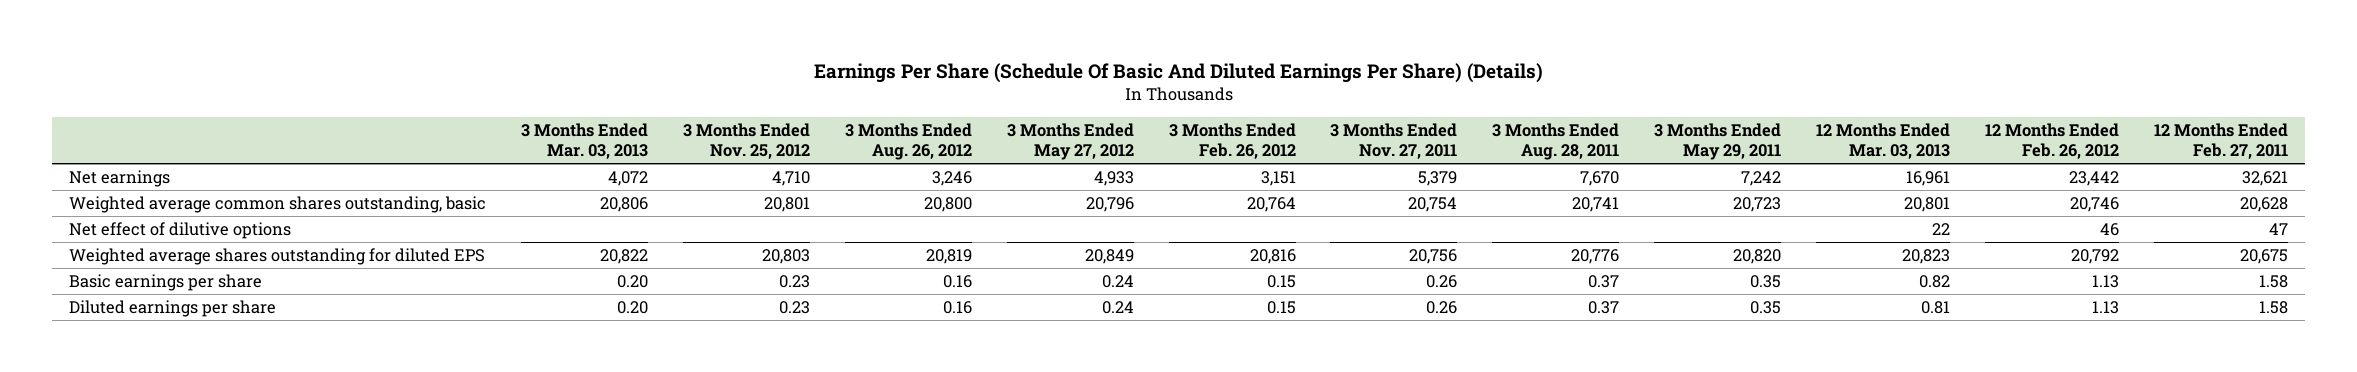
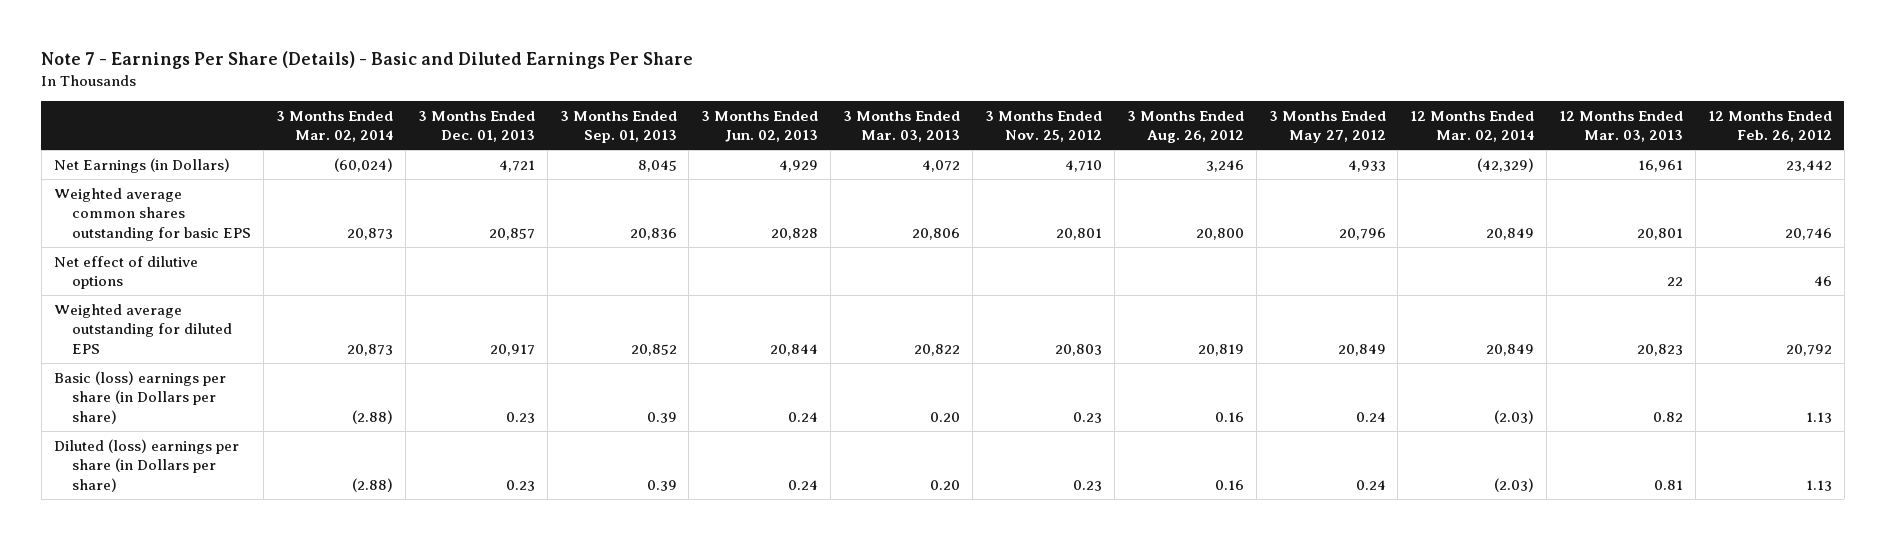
[813,62,1543,83] Earnings Per Share (Schedule Of Basic And Diluted Earnings Per Share) (Details) -> [41,50,694,69] Note 7 - Earnings Per Share (Details) - Basic and Diluted Earnings Per Share
[1168,122,1296,159] 3 Months Ended Feb. 26, 2012 -> none
[1330,122,1458,159] 3 Months Ended Nov. 27, 2011 -> none
[1492,122,1620,160] 3 Months Ended Aug. 28, 2011 -> none
[1654,122,1782,160] 3 Months Ended May 29, 2011 -> none
[2153,122,2288,159] 12 Months Ended Feb. 27, 2011 -> none
none -> [275,110,393,142] 3 Months Ended Mar. 02, 2014
none -> [417,110,535,142] 3 Months Ended Dec. 01, 2013
none -> [559,110,677,143] 3 Months Ended Sep. 01, 2013
none -> [701,110,819,142] 3 Months Ended Jun. 02, 2013
none -> [1410,110,1535,142] 12 Months Ended Mar. 02, 2014
[69,170,171,188] Net earnings -> [53,157,230,173] Net Earnings (in Dollars)
[69,196,487,214] Weighted average common shares outstanding, basic -> [53,187,252,241] Weighted average common shares outstanding for basic EPS
[69,248,486,266] Weighted average shares outstanding for diluted EPS -> [53,303,233,354] Weighted average outstanding for diluted EPS
[69,274,263,292] Basic earnings per share -> [53,370,226,424] Basic (loss) earnings per share (in Dollars per share)
[69,300,277,318] Diluted earnings per share -> [53,438,239,492] Diluted (loss) earnings per share (in Dollars per share)

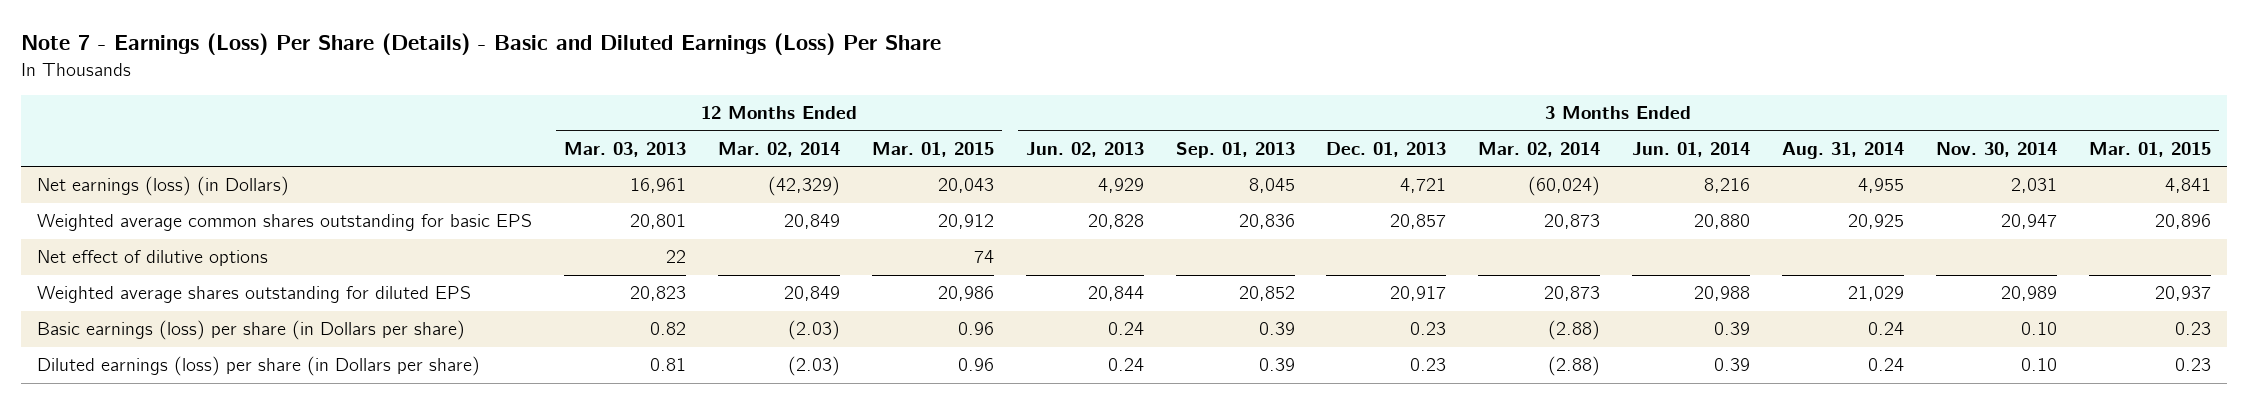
[41,50,694,69] Note 7 - Earnings Per Share (Details) - Basic and Diluted Earnings Per Share -> [21,33,942,56] Note 7 - Earnings (Loss) Per Share (Details) - Basic and Diluted Earnings (Loss) Per Share
[843,110,961,142] 3 Months Ended Mar. 03, 2013 -> none
[984,110,1102,142] 3 Months Ended Nov. 25, 2012 -> none
[1126,110,1244,143] 3 Months Ended Aug. 26, 2012 -> none
[1268,110,1386,143] 3 Months Ended May 27, 2012 -> none
[1707,110,1832,142] 12 Months Ended Feb. 26, 2012 -> none
none -> [871,141,994,157] Mar. 01, 2015
none -> [1632,141,1751,157] Jun. 01, 2014
none -> [1782,141,1905,159] Aug. 31, 2014
none -> [1936,141,2058,157] Nov. 30, 2014
none -> [2088,141,2211,157] Mar. 01, 2015
[53,157,230,173] Net Earnings (in Dollars) -> [37,176,290,197] Net earnings (loss) (in Dollars)
[53,303,233,354] Weighted average outstanding for diluted EPS -> [37,286,472,304] Weighted average shares outstanding for diluted EPS
[53,370,226,424] Basic (loss) earnings per share (in Dollars per share) -> [37,320,466,341] Basic earnings (loss) per share (in Dollars per share)
[53,438,239,492] Diluted (loss) earnings per share (in Dollars per share) -> [37,356,481,377] Diluted earnings (loss) per share (in Dollars per share)

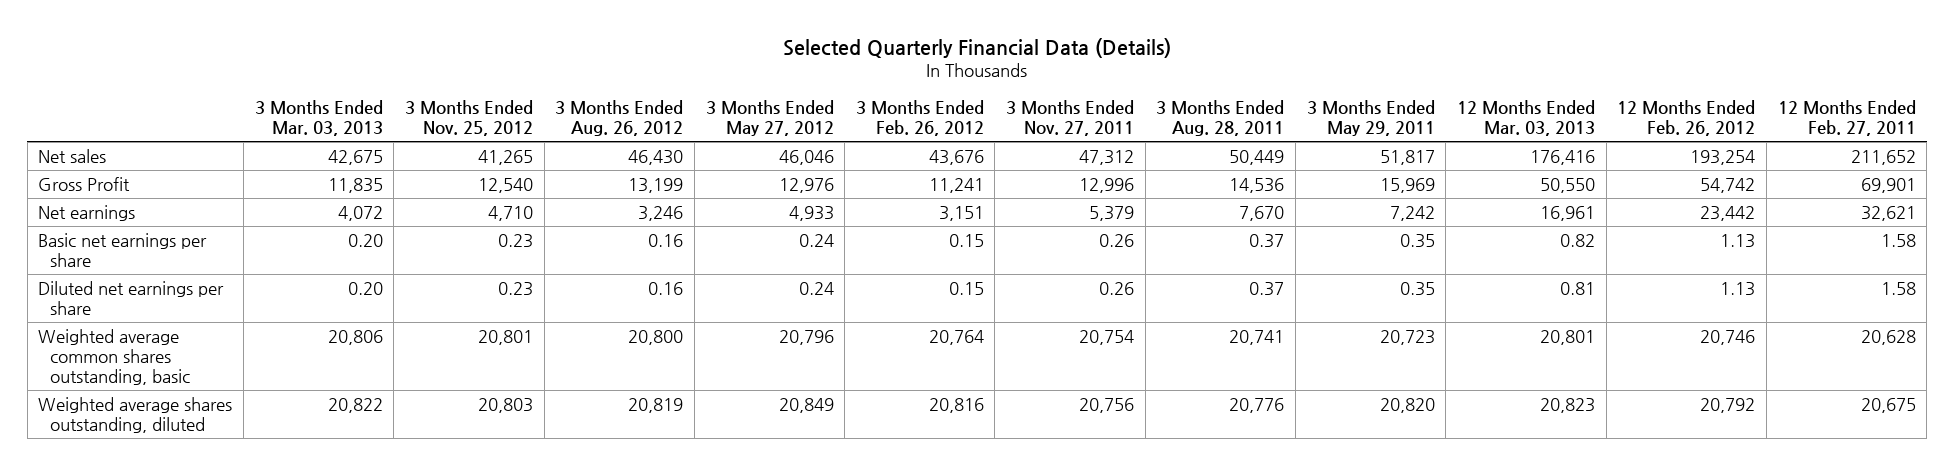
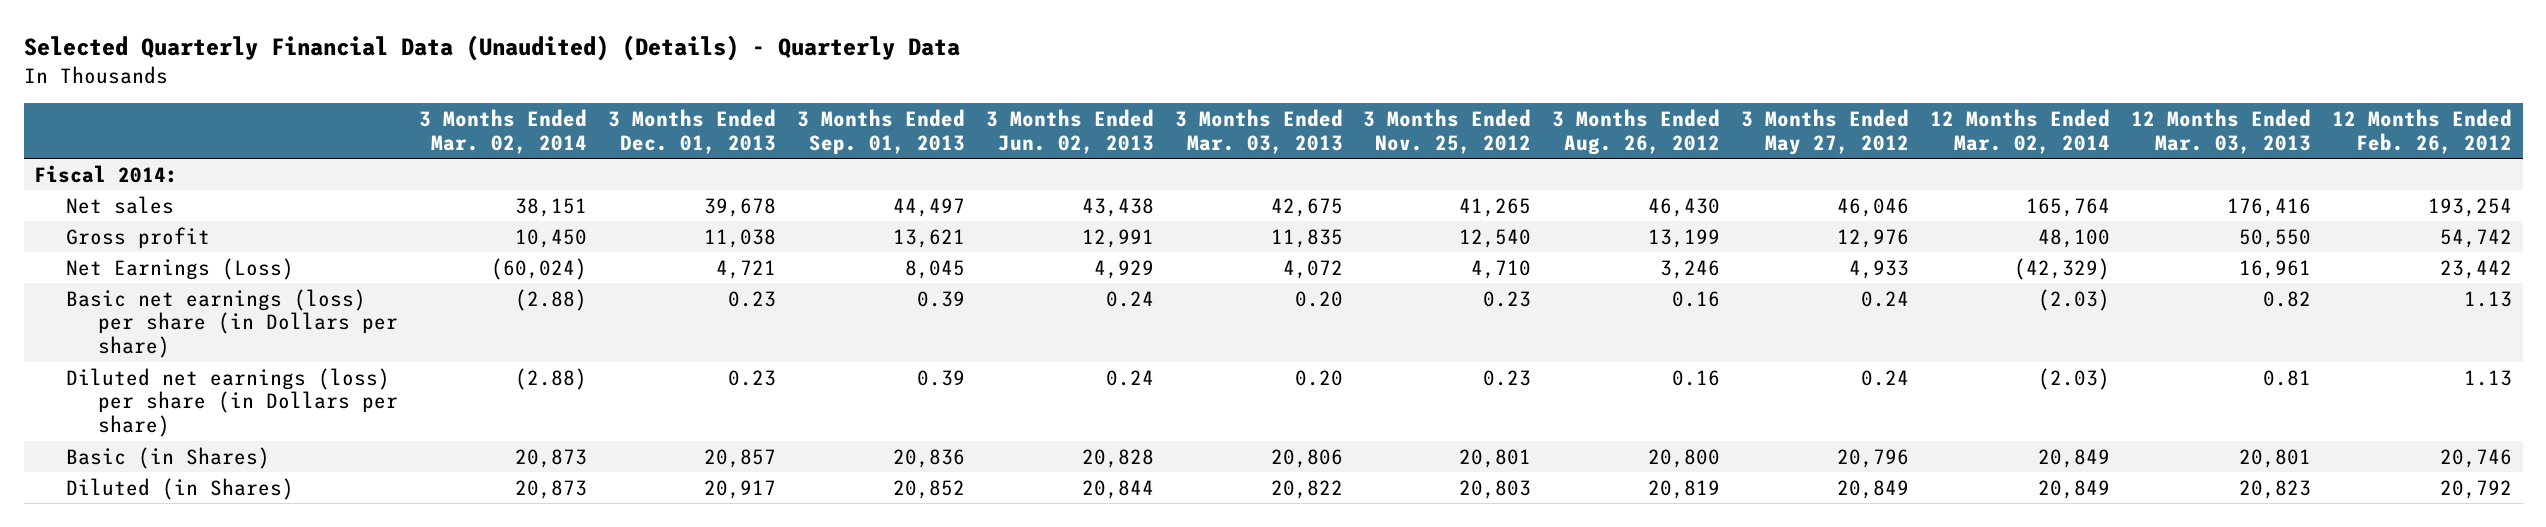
[782,37,1171,58] Selected Quarterly Financial Data (Details) -> [23,35,960,62] Selected Quarterly Financial Data (Unaudited) (Details) - Quarterly Data
[855,100,984,137] 3 Months Ended Feb. 26, 2012 -> none
[1006,100,1135,137] 3 Months Ended Nov. 27, 2011 -> none
[1156,100,1285,137] 3 Months Ended Aug. 28, 2011 -> none
[1306,100,1435,137] 3 Months Ended May 29, 2011 -> none
[1777,100,1916,137] 12 Months Ended Feb. 27, 2011 -> none
none -> [418,108,587,154] 3 Months Ended Mar. 02, 2014
none -> [607,108,776,154] 3 Months Ended Dec. 01, 2013
none -> [796,108,965,155] 3 Months Ended Sep. 01, 2013
none -> [985,108,1154,154] 3 Months Ended Jun. 02, 2013
none -> [1930,108,2111,154] 12 Months Ended Mar. 02, 2014
none -> [34,164,179,183] Fiscal 2014:
[38,176,131,191] Gross Profit -> [66,226,211,249] Gross profit
[38,204,136,221] Net earnings -> [66,257,295,280] Net Earnings (Loss)
[38,232,208,268] Basic net earnings per share -> [66,288,398,359] Basic net earnings (loss) per share (in Dollars per share)
[38,280,225,316] Diluted net earnings per share -> [66,367,398,438] Diluted net earnings (loss) per share (in Dollars per share)
[38,328,191,386] Weighted average common shares outstanding, basic -> [66,446,271,469] Basic (in Shares)
[38,396,233,434] Weighted average shares outstanding, diluted -> [66,477,295,500] Diluted (in Shares)

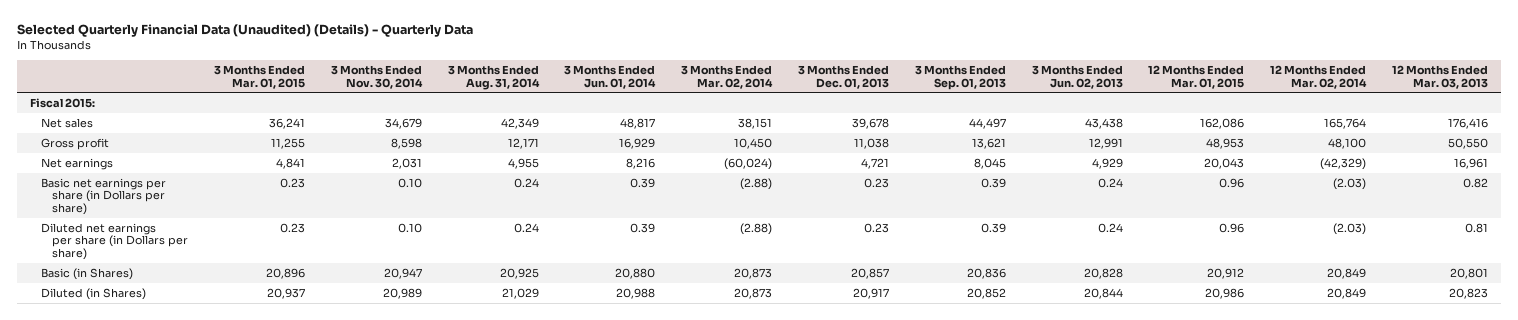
[1174,108,1343,154] 3 Months Ended Mar. 03, 2013 -> none
[1363,108,1532,154] 3 Months Ended Nov. 25, 2012 -> none
[1552,108,1721,155] 3 Months Ended Aug. 26, 2012 -> none
[1741,108,1910,155] 3 Months Ended May 27, 2012 -> none
[2332,108,2513,154] 12 Months Ended Feb. 26, 2012 -> none
none -> [214,64,306,89] 3 Months Ended Mar. 01, 2015
none -> [330,64,423,89] 3 Months Ended Nov. 30, 2014
none -> [447,64,540,90] 3 Months Ended Aug. 31, 2014
none -> [564,64,657,89] 3 Months Ended Jun. 01, 2014
none -> [1148,64,1245,89] 12 Months Ended Mar. 01, 2015
[34,164,179,183] Fiscal 2014: -> none
none -> [30,97,96,108] Fiscal 2015:
[66,257,295,280] Net Earnings (Loss) -> [41,157,114,170] Net earnings
[66,288,398,359] Basic net earnings (loss) per share (in Dollars per share) -> [41,177,167,216] Basic net earnings per share (in Dollars per share)
[66,367,398,438] Diluted net earnings (loss) per share (in Dollars per share) -> [41,222,189,261] Diluted net earnings per share (in Dollars per share)

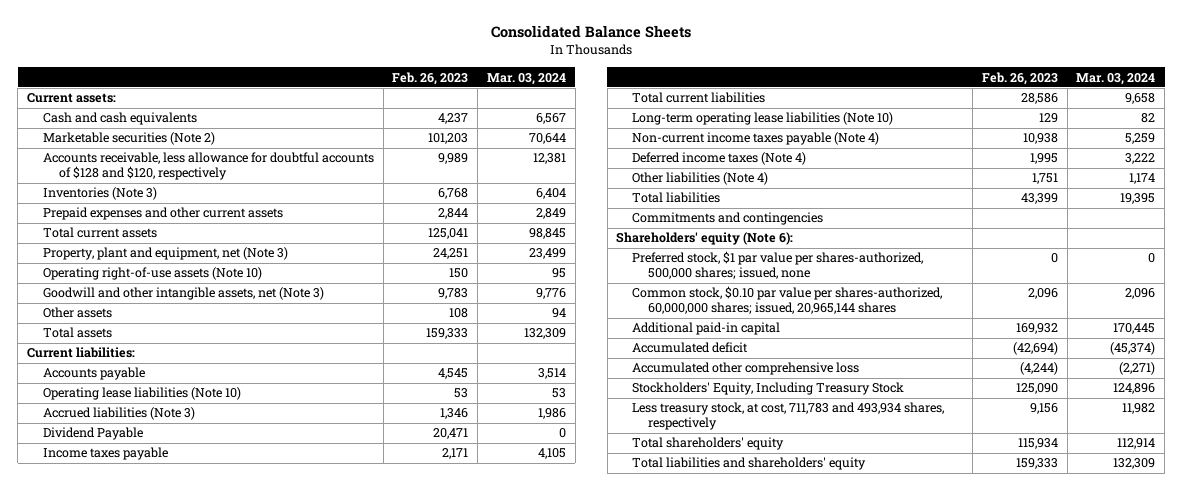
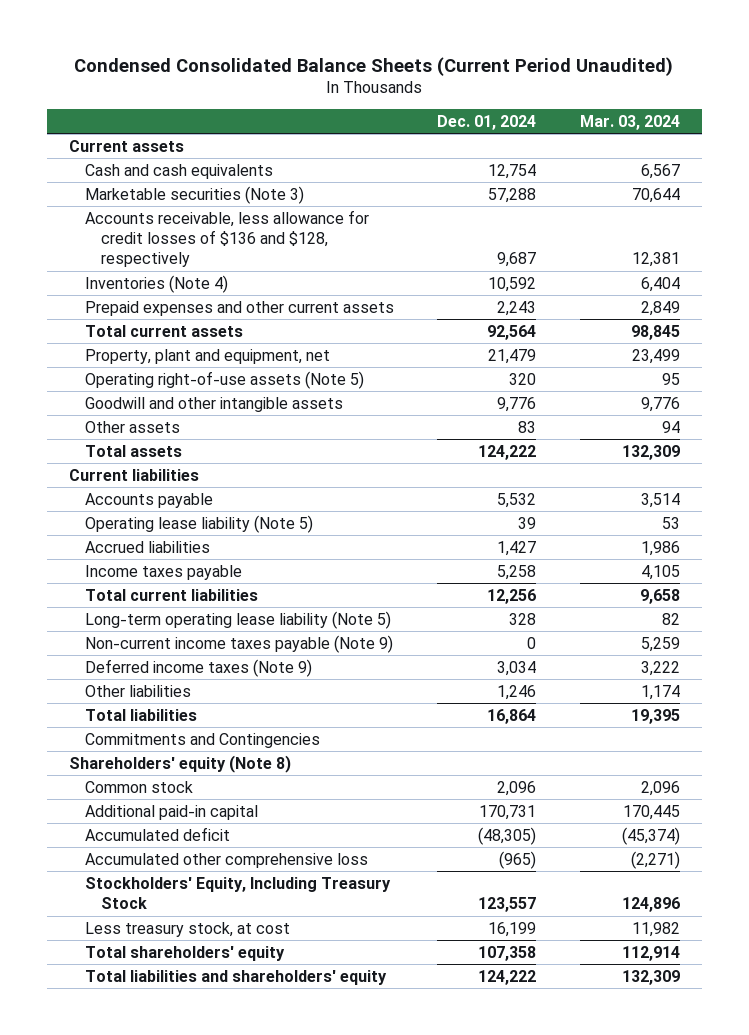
[491,25,692,39] Consolidated Balance Sheets -> [74,56,674,76] Condensed Consolidated Balance Sheets (Current Period Unaudited)
[392,71,469,85] Feb. 26, 2023 -> none
none -> [437,114,537,130] Dec. 01, 2024
[26,93,116,104] Current assets: -> [68,139,184,152] Current assets
[42,132,215,146] Marketable securities (Note 2) -> [84,185,304,204] Marketable securities (Note 3)
[42,152,374,181] Accounts receivable, less allowance for doubtful accounts of $128 and $120, respectively -> [84,209,369,268] Accounts receivable, less allowance for credit losses of $136 and $128, respectively
[42,187,157,201] Inventories (Note 3) -> [84,274,228,293] Inventories (Note 4)
[42,247,288,261] Property, plant and equipment, net (Note 3) -> [84,348,330,364] Property, plant and equipment, net
[42,267,262,281] Operating right-of-use assets (Note 10) -> [84,370,364,389] Operating right-of-use assets (Note 5)
[42,287,324,301] Goodwill and other intangible assets, net (Note 3) -> [84,396,343,412] Goodwill and other intangible assets
[26,347,135,359] Current liabilities: -> [68,468,199,481] Current liabilities
[42,427,143,441] Dividend Payable -> none
[42,387,241,401] Operating lease liabilities (Note 10) -> [84,514,313,533] Operating lease liability (Note 5)
[42,407,195,421] Accrued liabilities (Note 3) -> [84,540,210,553] Accrued liabilities
[632,112,894,126] Long-term operating lease liabilities (Note 10) -> [84,610,391,629] Long-term operating lease liability (Note 5)
[632,132,880,146] Non-current income taxes payable (Note 4) -> [84,634,393,653] Non-current income taxes payable (Note 9)
[632,152,807,166] Deferred income taxes (Note 4) -> [84,658,312,677] Deferred income taxes (Note 9)
[632,172,769,186] Other liabilities (Note 4) -> [84,684,191,697] Other liabilities
[632,251,924,280] Preferred stock, $1 par value per shares-authorized, 500,000 shares; issued, none -> none
[632,212,824,226] Commitments and contingencies -> [84,732,320,748] Commitments and Contingencies
[616,232,794,246] Shareholders' equity (Note 6): -> [68,754,291,773] Shareholders' equity (Note 8)
[632,286,943,315] Common stock, $0.10 par value per shares-authorized, 60,000,000 shares; issued, 20,965,144 shares -> [84,780,193,793] Common stock
[632,402,945,431] Less treasury stock, at cost, 711,783 and 493,934 shares, respectively -> [84,921,290,937] Less treasury stock, at cost

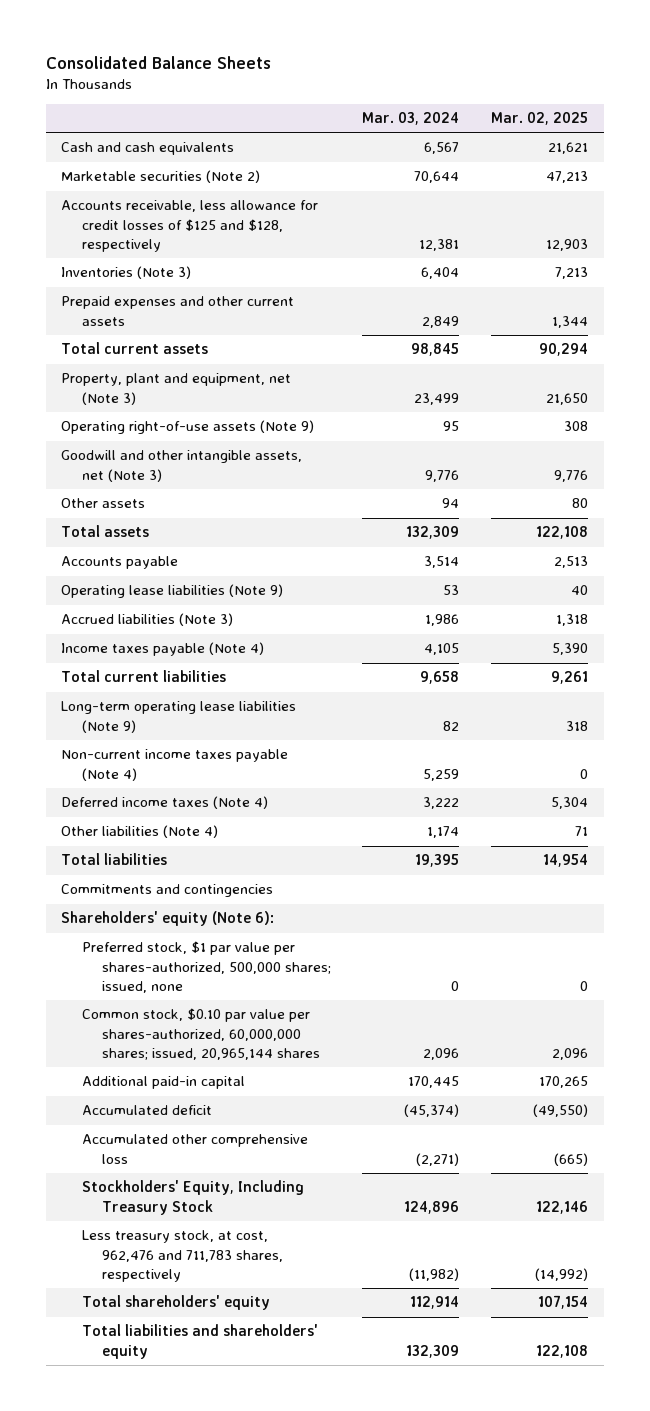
[74,56,674,76] Condensed Consolidated Balance Sheets (Current Period Unaudited) -> [45,55,271,69] Consolidated Balance Sheets
[437,114,537,130] Dec. 01, 2024 -> none
none -> [491,111,589,125] Mar. 02, 2025
[68,139,184,152] Current assets -> none
[84,185,304,204] Marketable securities (Note 3) -> [61,170,261,184] Marketable securities (Note 2)
[84,209,369,268] Accounts receivable, less allowance for credit losses of $136 and $128, respectively -> [61,200,319,252] Accounts receivable, less allowance for credit losses of $125 and $128, respectively
[84,274,228,293] Inventories (Note 4) -> [61,266,192,280] Inventories (Note 3)
[84,348,330,364] Property, plant and equipment, net -> [61,373,292,405] Property, plant and equipment, net (Note 3)
[84,370,364,389] Operating right-of-use assets (Note 5) -> [61,420,315,435] Operating right-of-use assets (Note 9)
[84,396,343,412] Goodwill and other intangible assets -> [61,450,303,482] Goodwill and other intangible assets, net (Note 3)
[68,468,199,481] Current liabilities -> none
[84,514,313,533] Operating lease liability (Note 5) -> [61,584,284,599] Operating lease liabilities (Note 9)
[84,540,210,553] Accrued liabilities -> [61,613,234,627] Accrued liabilities (Note 3)
[84,564,242,580] Income taxes payable -> [61,642,265,657] Income taxes payable (Note 4)
[84,610,391,629] Long-term operating lease liability (Note 5) -> [61,701,297,733] Long-term operating lease liabilities (Note 9)
[84,634,393,653] Non-current income taxes payable (Note 9) -> [61,749,289,781] Non-current income taxes payable (Note 4)
[84,658,312,677] Deferred income taxes (Note 9) -> [61,796,269,810] Deferred income taxes (Note 4)
[84,684,191,697] Other liabilities -> [61,825,219,839] Other liabilities (Note 4)
[84,732,320,748] Commitments and Contingencies -> [61,884,274,898] Commitments and contingencies
[68,754,291,773] Shareholders' equity (Note 8) -> [61,911,275,927] Shareholders' equity (Note 6):
none -> [81,941,331,993] Preferred stock, $1 par value per shares-authorized, 500,000 shares; issued, none
[84,780,193,793] Common stock -> [81,1008,320,1060] Common stock, $0.10 par value per shares-authorized, 60,000,000 shares; issued, 20,965,144 shares
[84,921,290,937] Less treasury stock, at cost -> [81,1230,283,1282] Less treasury stock, at cost, 962,476 and 711,783 shares, respectively
[631,921,680,937] 11,982 -> [409,1267,460,1281] (11,982)

